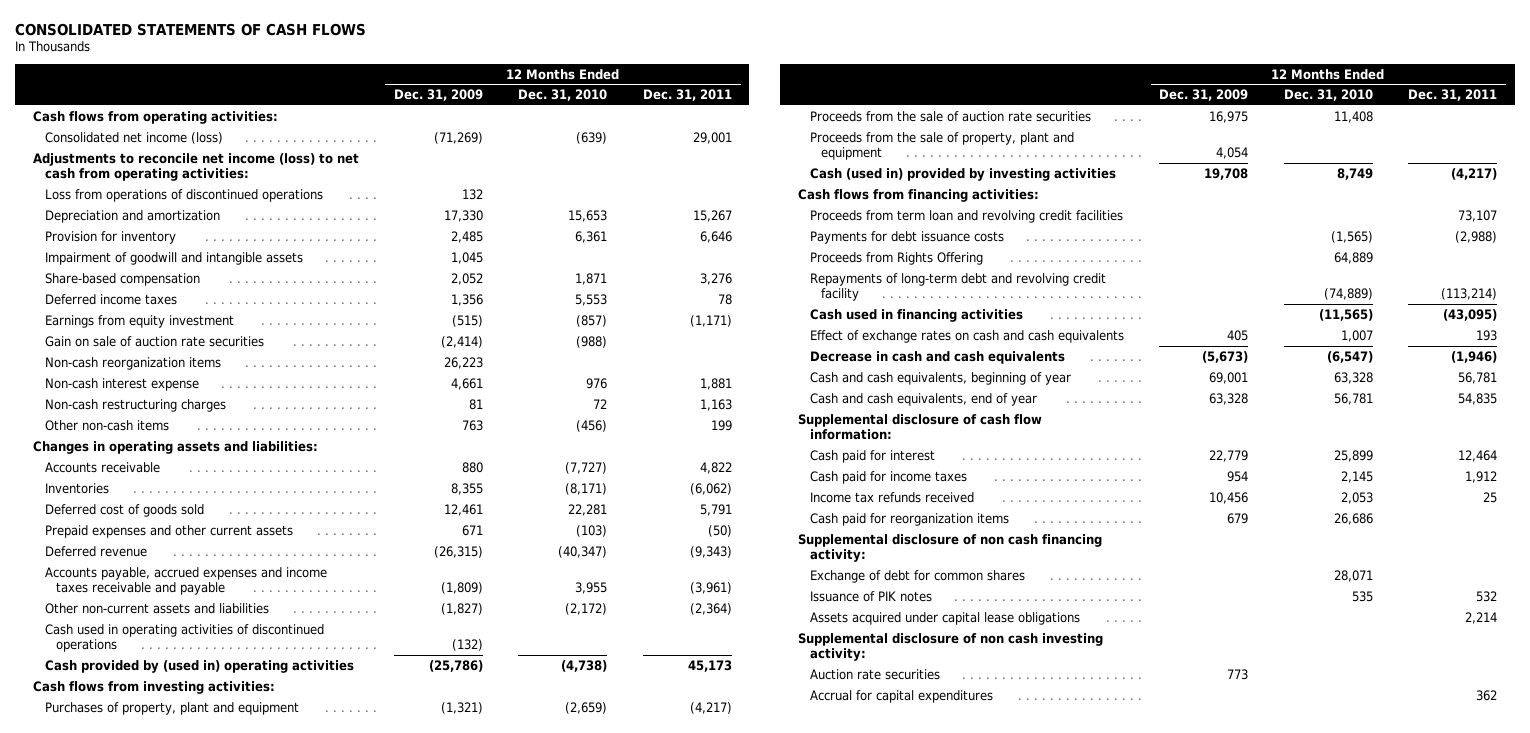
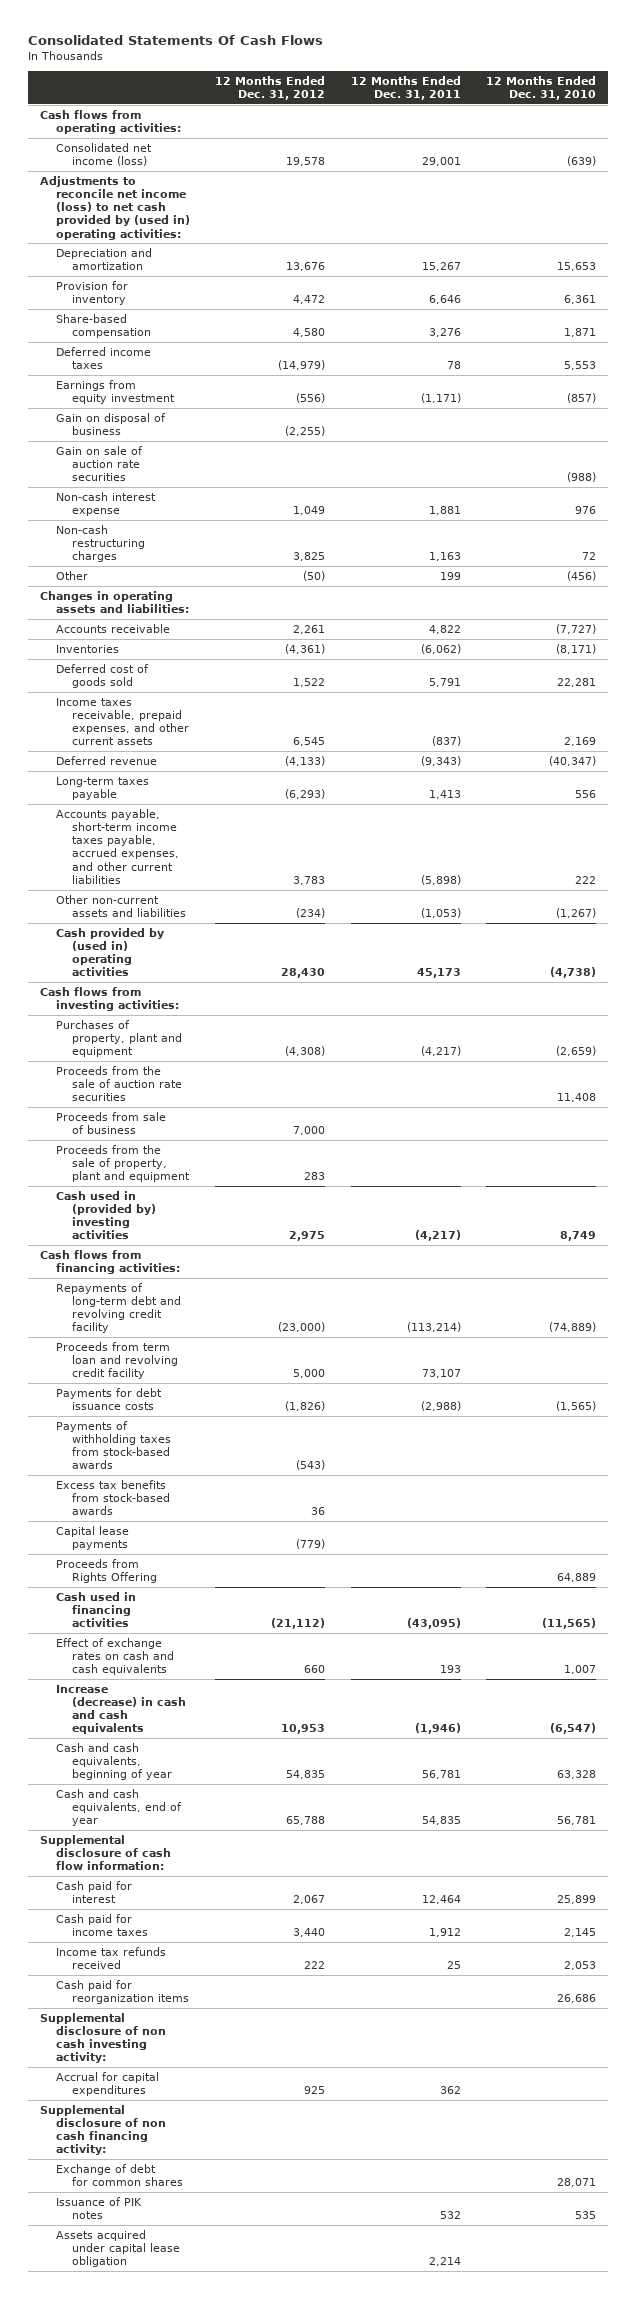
[15,22,367,36] CONSOLIDATED STATEMENTS OF CASH FLOWS -> [27,34,323,45] Consolidated Statements Of Cash Flows
[394,89,484,102] Dec. 31, 2009 -> none
none -> [215,75,326,101] 12 Months Ended Dec. 31, 2012
[44,188,323,202] Loss from operations of discontinued operations -> none
[32,152,359,181] Adjustments to reconcile net income (loss) to net cash from operating activities: -> [40,175,191,240] Adjustments to reconcile net income (loss) to net cash provided by (used in) operating activities:
[44,251,303,265] Impairment of goodwill and intangible assets -> none
none -> [56,412,167,436] Gain on disposal of business
[44,356,221,370] Non-cash reorganization items -> none
[44,419,169,431] Other non-cash items -> [56,570,89,580] Other
[44,524,293,538] Prepaid expenses and other current assets -> [56,697,190,746] Income taxes receivable, prepaid expenses, and other current assets
[576,524,608,537] (103) -> [563,737,596,747] 2,169
[707,524,732,537] (50) -> [431,736,461,747] (837)
[44,623,324,652] Cash used in operating activities of discontinued operations -> none
none -> [56,776,150,801] Long-term taxes payable
[44,566,327,595] Accounts payable, accrued expenses and income taxes receivable and payable -> [56,808,180,884] Accounts payable, short-term income taxes payable, accrued expenses, and other current liabilities
[575,581,608,594] 3,955 -> [574,875,596,884] 222
[689,581,732,594] (3,961) -> [420,874,461,885] (5,898)
[565,602,608,615] (2,172) -> [555,908,596,919] (1,267)
[689,602,732,615] (2,364) -> [420,908,461,919] (1,053)
none -> [56,1111,167,1135] Proceeds from sale of business
[809,167,1116,181] Cash (used in) provided by investing activities -> [56,1190,157,1240] Cash used in (provided by) investing activities
[809,272,1106,301] Repayments of long-term debt and revolving credit facility -> [56,1282,182,1334] Repayments of long-term debt and revolving credit facility
[809,209,1123,223] Proceeds from term loan and revolving credit facilities -> [56,1341,179,1380] Proceeds from term loan and revolving credit facility
none -> [56,1420,172,1470] Payments of withholding taxes from stock-based awards
none -> [56,1479,171,1516] Excess tax benefits from stock-based awards
none -> [56,1525,130,1551] Capital lease payments
[809,350,1065,364] Decrease in cash and cash equivalents -> [56,1684,187,1735] Increase (decrease) in cash and cash equivalents
[798,632,1104,661] Supplemental disclosure of non cash investing activity: -> [40,2012,167,2064] Supplemental disclosure of non cash investing activity:
[809,689,993,703] Accrual for capital expenditures -> [56,2071,160,2097] Accrual for capital expenditures
[809,668,940,680] Auction rate securities -> none
[809,611,1080,625] Assets acquired under capital lease obligations -> [56,2229,181,2268] Assets acquired under capital lease obligation

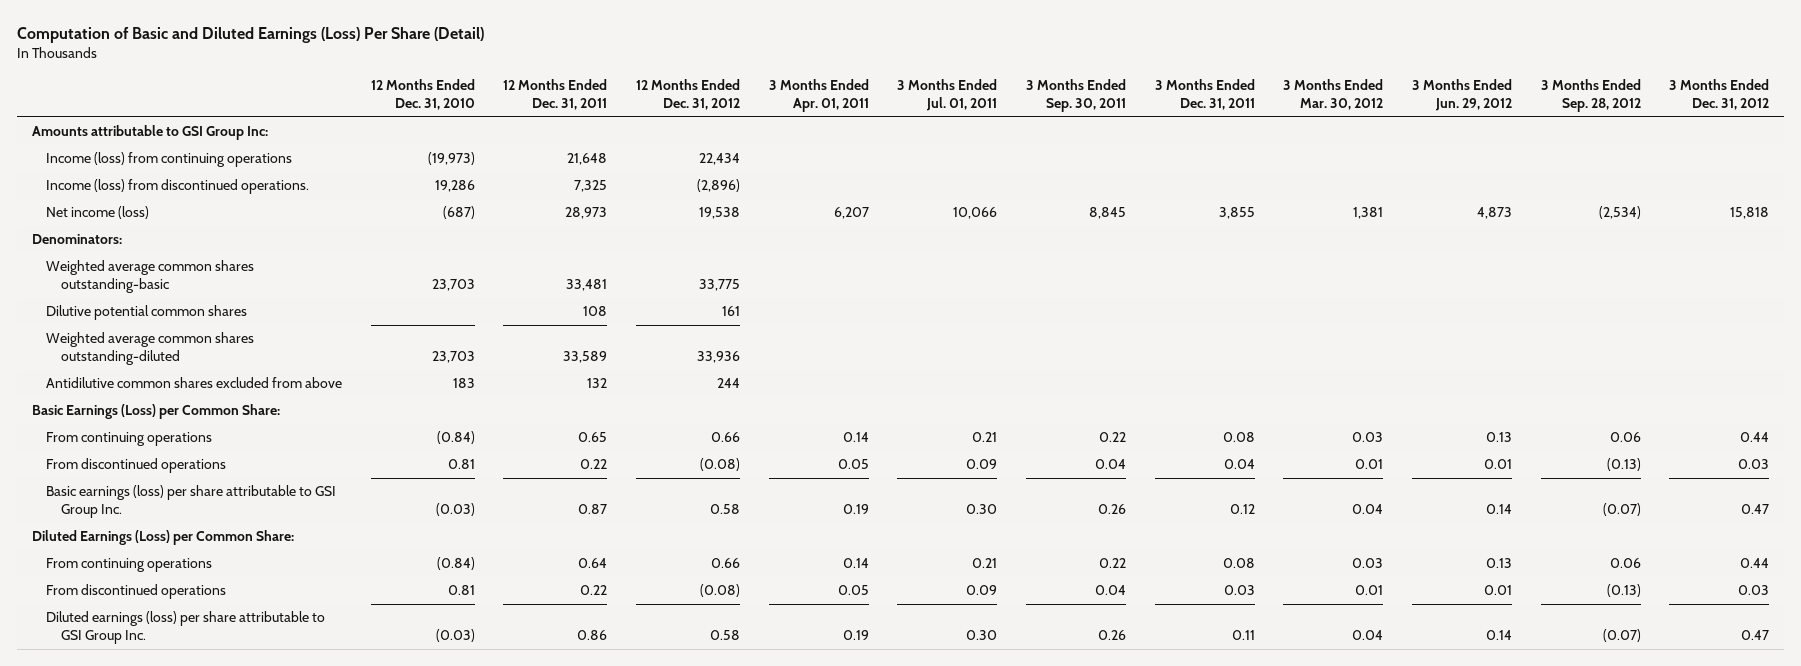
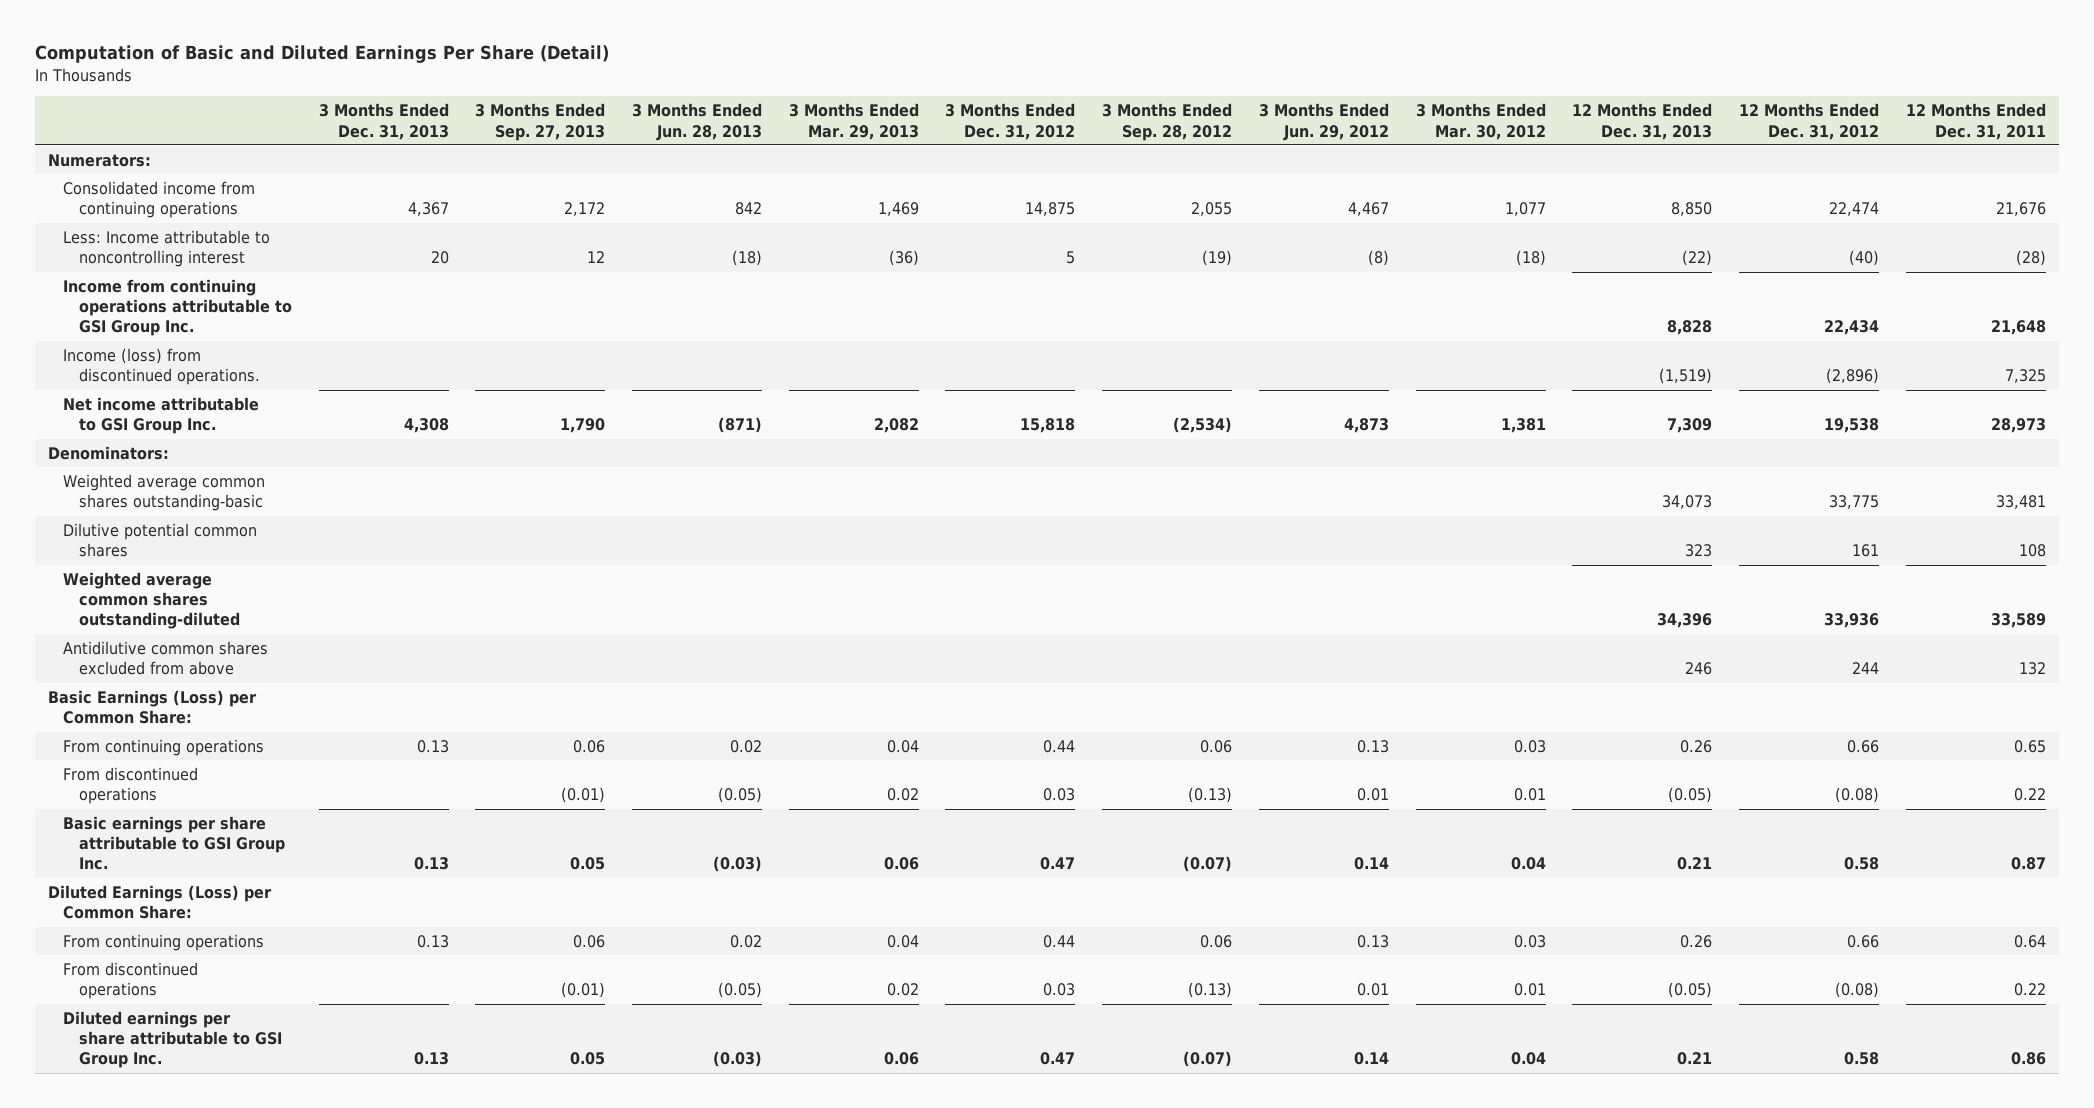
[17,26,485,43] Computation of Basic and Diluted Earnings (Loss) Per Share (Detail) -> [34,45,609,64] Computation of Basic and Diluted Earnings Per Share (Detail)
[370,79,475,110] 12 Months Ended Dec. 31, 2010 -> none
[768,79,869,112] 3 Months Ended Apr. 01, 2011 -> none
[897,79,998,111] 3 Months Ended Jul. 01, 2011 -> none
[1026,79,1127,112] 3 Months Ended Sep. 30, 2011 -> none
[1154,79,1255,110] 3 Months Ended Dec. 31, 2011 -> none
none -> [318,103,449,140] 3 Months Ended Dec. 31, 2013
none -> [475,103,606,141] 3 Months Ended Sep. 27, 2013
none -> [632,103,763,141] 3 Months Ended Jun. 28, 2013
none -> [788,103,919,140] 3 Months Ended Mar. 29, 2013
none -> [1572,103,1713,140] 12 Months Ended Dec. 31, 2013
[31,125,268,141] Amounts attributable to GSI Group Inc: -> none
none -> [48,153,152,167] Numerators:
none -> [63,180,256,219] Consolidated income from continuing operations
none -> [63,229,271,268] Less: Income attributable to noncontrolling interest
[46,152,293,168] Income (loss) from continuing operations -> [63,278,292,337] Income from continuing operations attributable to GSI Group Inc.
[46,206,150,220] Net income (loss) -> [63,396,260,435] Net income attributable to GSI Group Inc.
[46,485,337,519] Basic earnings (loss) per share attributable to GSI Group Inc. -> [63,815,285,871] Basic earnings per share attributable to GSI Group Inc.
[46,611,326,645] Diluted earnings (loss) per share attributable to GSI Group Inc. -> [63,1010,282,1069] Diluted earnings per share attributable to GSI Group Inc.

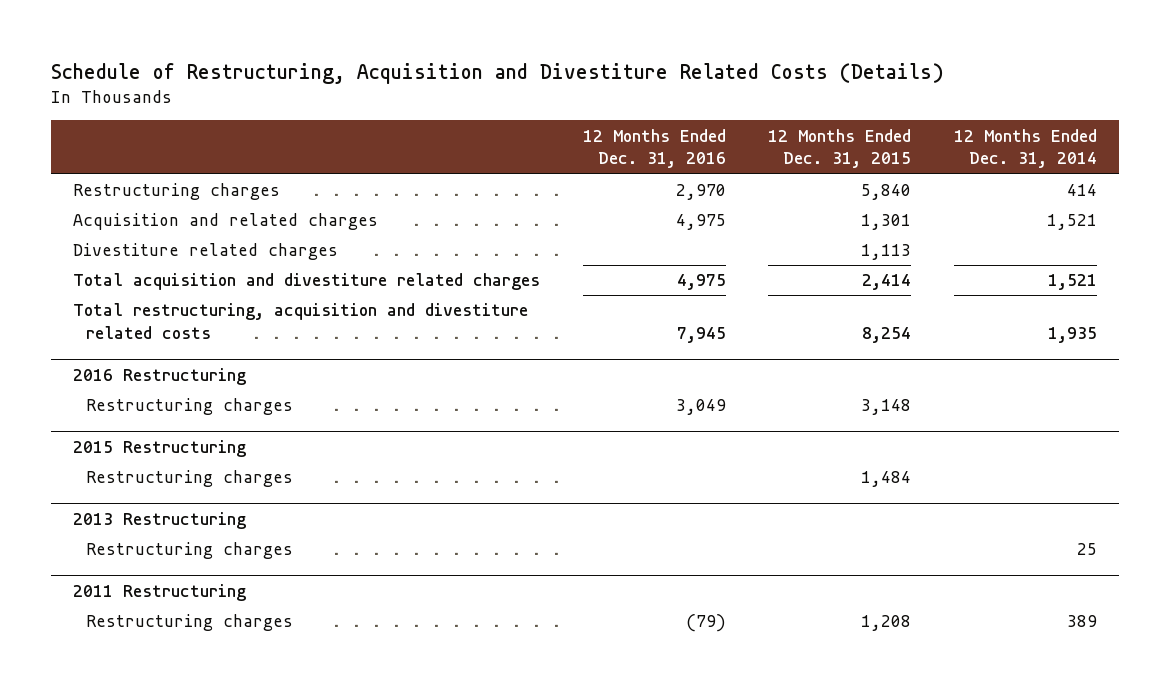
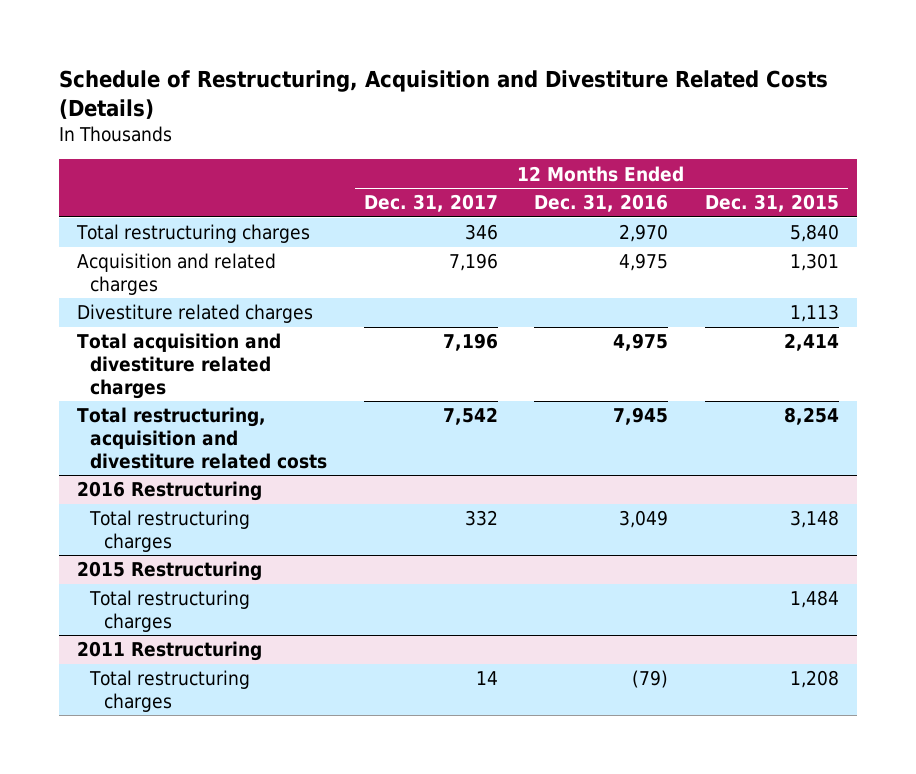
[954,128,1098,169] 12 Months Ended Dec. 31, 2014 -> none
none -> [363,194,498,213] Dec. 31, 2017
[72,183,280,201] Restructuring charges -> [75,224,310,244] Total restructuring charges
[86,398,294,416] Restructuring charges -> [89,510,251,552] Total restructuring charges
[72,511,246,529] 2013 Restructuring -> none
[86,542,294,560] Restructuring charges -> none
[86,470,294,488] Restructuring charges -> [89,590,251,632] Total restructuring charges
[86,614,294,632] Restructuring charges -> [89,670,251,712] Total restructuring charges

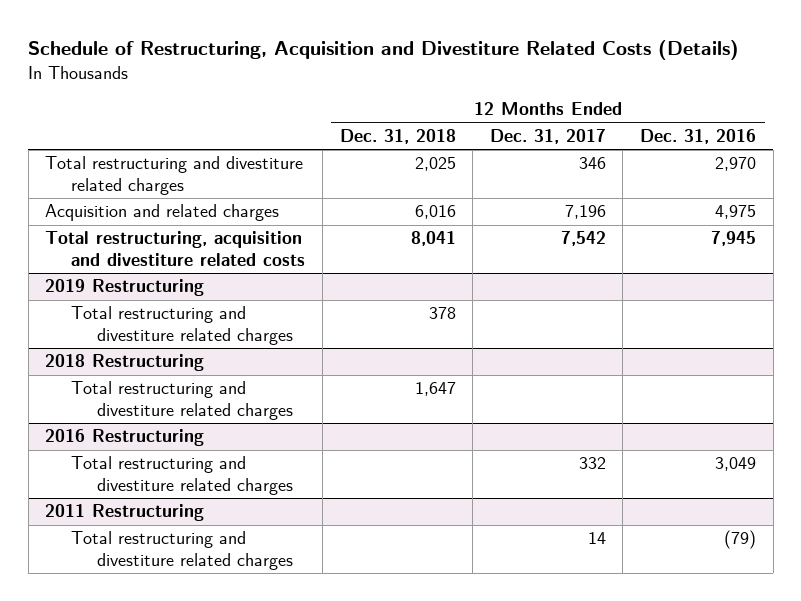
[704,194,839,213] Dec. 31, 2015 -> none
none -> [339,128,456,144] Dec. 31, 2018
[75,224,310,244] Total restructuring charges -> [45,156,304,195] Total restructuring and divestiture related charges
[76,304,313,324] Divestiture related charges -> none
[76,333,281,399] Total acquisition and divestiture related charges -> none
none -> [45,279,205,297] 2019 Restructuring
none -> [71,306,294,345] Total restructuring and divestiture related charges
none -> [45,354,205,372] 2018 Restructuring
none -> [71,381,294,420] Total restructuring and divestiture related charges
[76,561,262,582] 2015 Restructuring -> none
[89,590,251,632] Total restructuring charges -> none
[89,510,251,552] Total restructuring charges -> [71,456,294,495] Total restructuring and divestiture related charges
[89,670,251,712] Total restructuring charges -> [71,531,294,570] Total restructuring and divestiture related charges

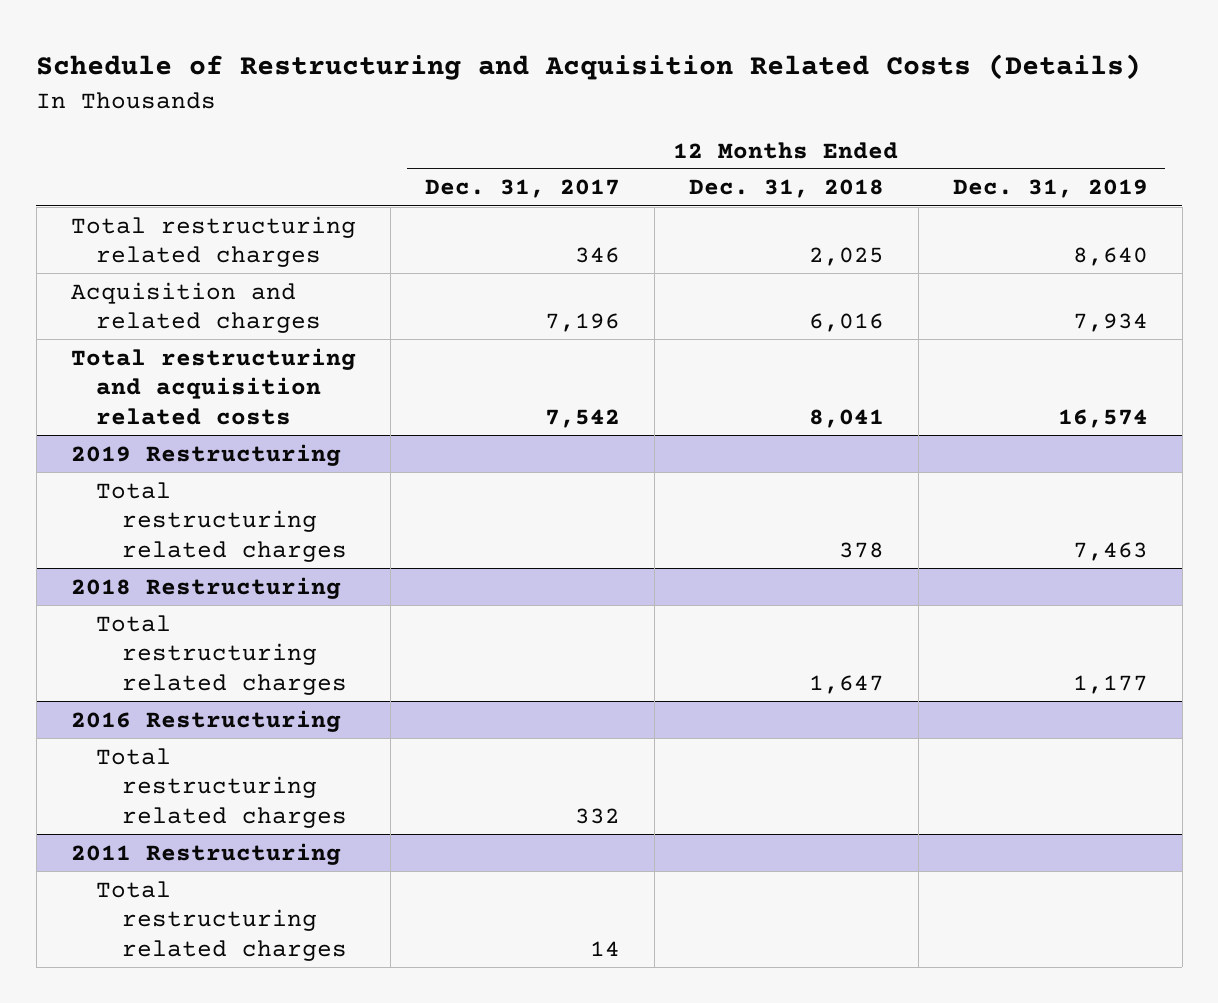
[28,40,740,61] Schedule of Restructuring, Acquisition and Divestiture Related Costs (Details) -> [36,54,1142,81] Schedule of Restructuring and Acquisition Related Costs (Details)
[639,128,756,144] Dec. 31, 2016 -> none
none -> [952,179,1148,199] Dec. 31, 2019
[45,156,304,195] Total restructuring and divestiture related charges -> [70,215,356,268] Total restructuring related charges
[45,231,306,266] Total restructuring, acquisition and divestiture related costs -> [70,347,356,425] Total restructuring and acquisition related costs
[71,306,294,345] Total restructuring and divestiture related charges -> [96,481,348,562] Total restructuring related charges
[71,381,294,420] Total restructuring and divestiture related charges -> [96,614,348,695] Total restructuring related charges
[71,456,294,495] Total restructuring and divestiture related charges -> [96,747,348,828] Total restructuring related charges
[71,531,294,570] Total restructuring and divestiture related charges -> [96,880,348,961] Total restructuring related charges

